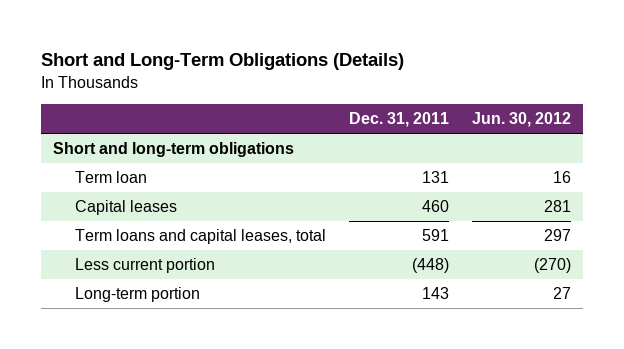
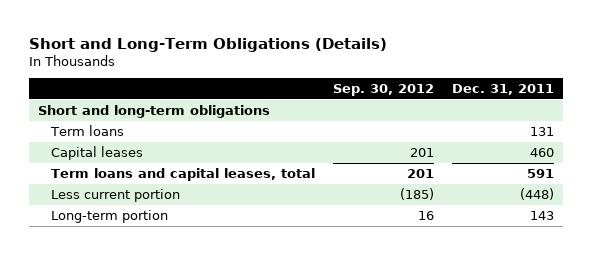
[471,112,571,128] Jun. 30, 2012 -> none
none -> [332,84,434,97] Sep. 30, 2012
[74,171,147,184] Term loan -> [50,125,125,137] Term loans

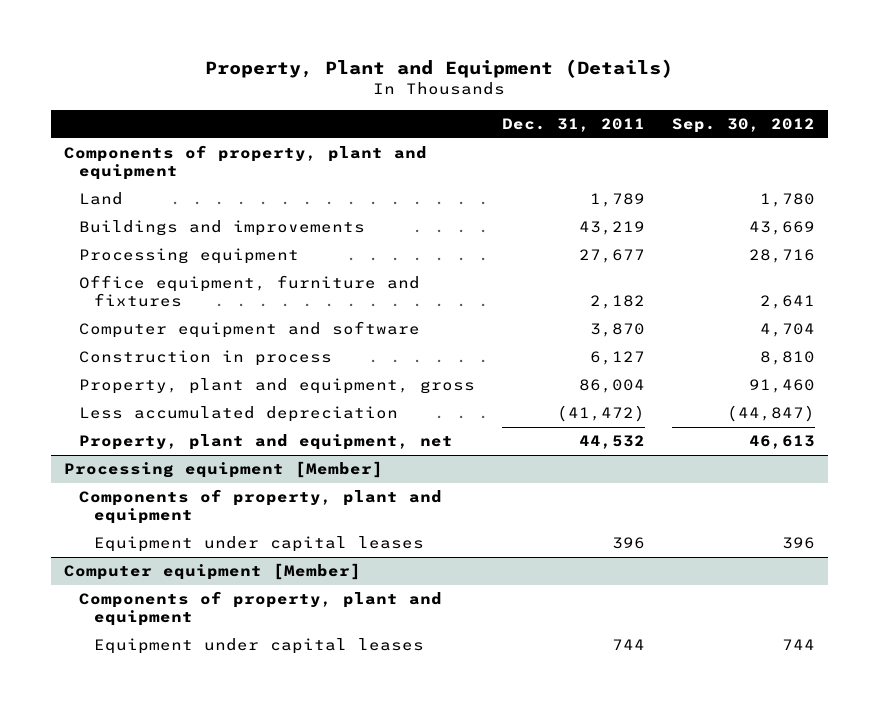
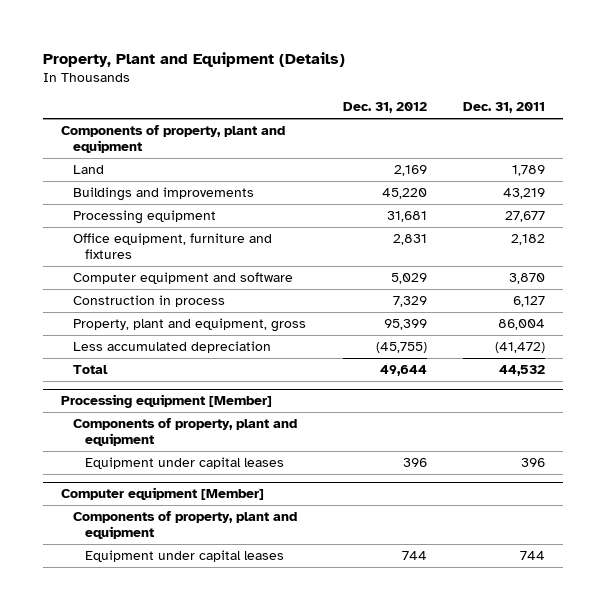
[671,117,815,133] Sep. 30, 2012 -> none
none -> [342,102,427,114] Dec. 31, 2012
[79,434,454,451] Property, plant and equipment, net -> [73,365,109,375] Total

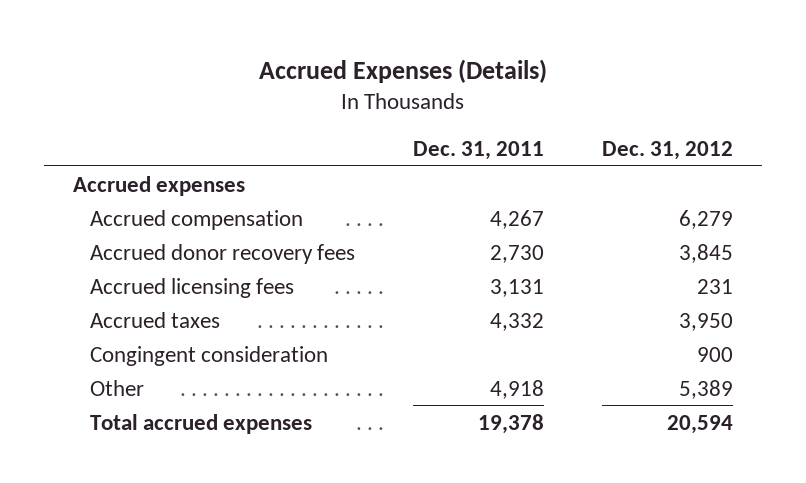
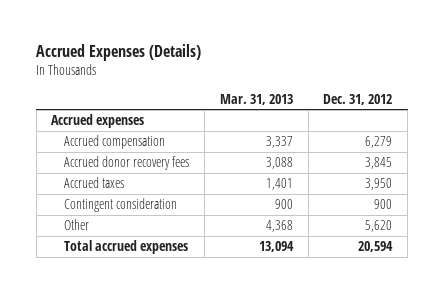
[412,140,544,160] Dec. 31, 2011 -> none
none -> [219,93,293,105] Mar. 31, 2013
[89,277,294,298] Accrued licensing fees -> none
[89,345,328,366] Congingent consideration -> none
none -> [64,198,178,213] Contingent consideration
[678,379,733,399] 5,389 -> [365,220,393,233] 5,620

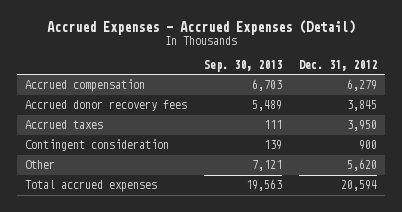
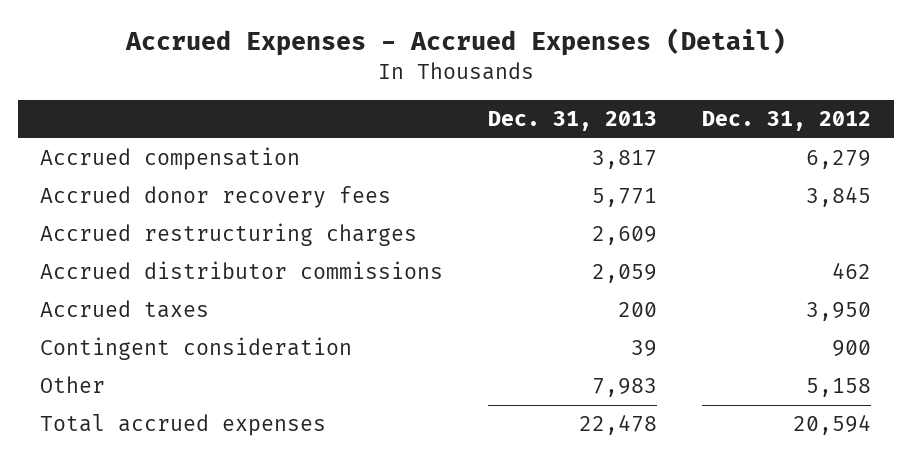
[203,59,282,72] Sep. 30, 2013 -> none
none -> [488,111,658,132] Dec. 31, 2013
none -> [40,223,418,247] Accrued restructuring charges
none -> [40,261,444,280] Accrued distributor commissions
[346,159,377,172] 5,620 -> [806,378,872,398] 5,158

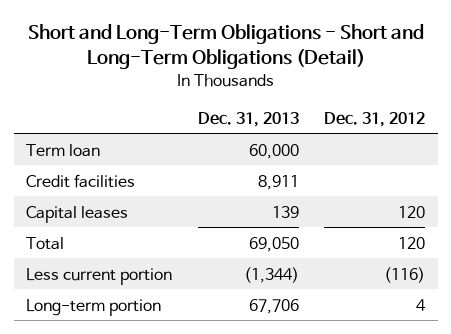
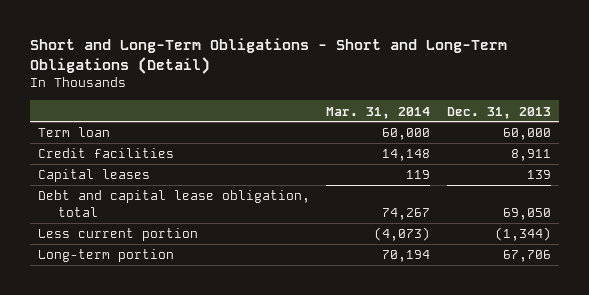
[324,111,426,127] Dec. 31, 2012 -> none
none -> [326,106,431,119] Mar. 31, 2014
[26,236,65,250] Total -> [37,190,310,217] Debt and capital lease obligation, total

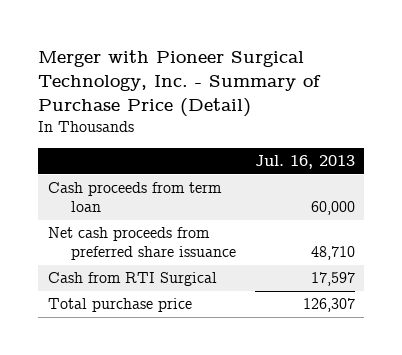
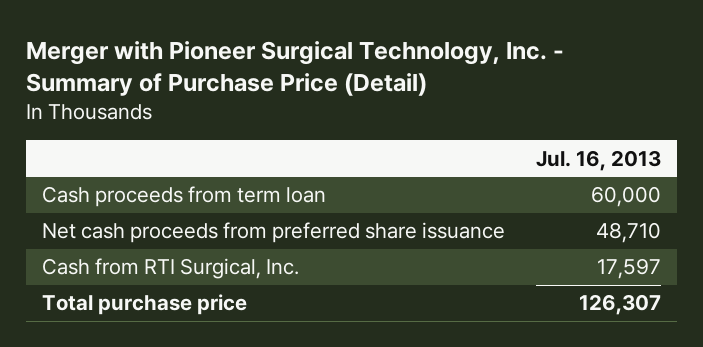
[47,272,217,287] Cash from RTI Surgical -> [41,258,299,280] Cash from RTI Surgical, Inc.

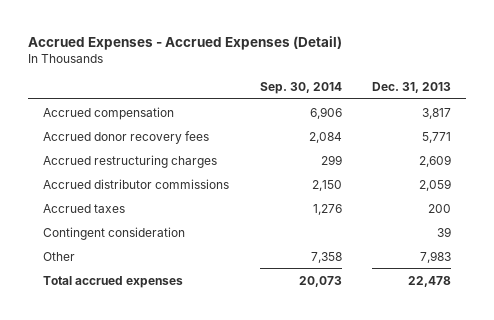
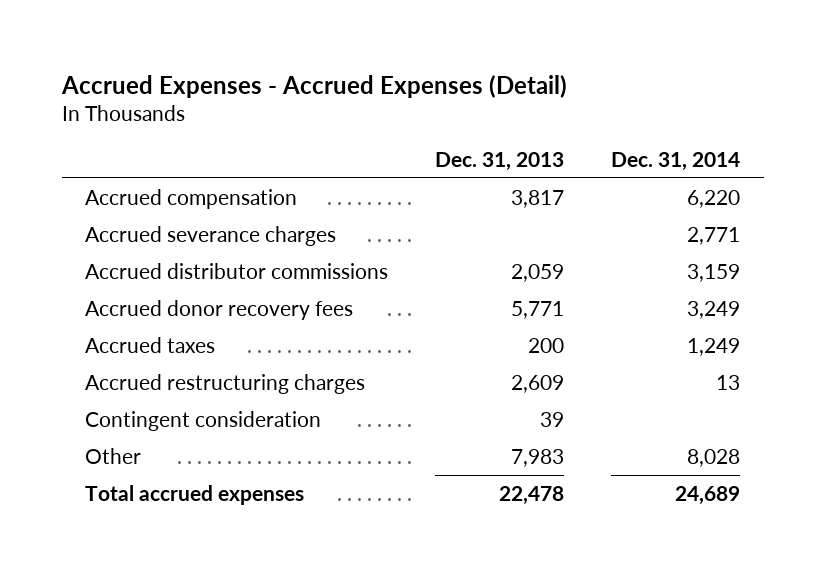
[259,82,342,95] Sep. 30, 2014 -> none
none -> [611,152,741,172] Dec. 31, 2014
none -> [85,225,337,246] Accrued severance charges
[43,130,210,144] Accrued donor recovery fees -> [85,299,354,320] Accrued donor recovery fees
[43,154,218,168] Accrued restructuring charges -> [85,373,366,394] Accrued restructuring charges

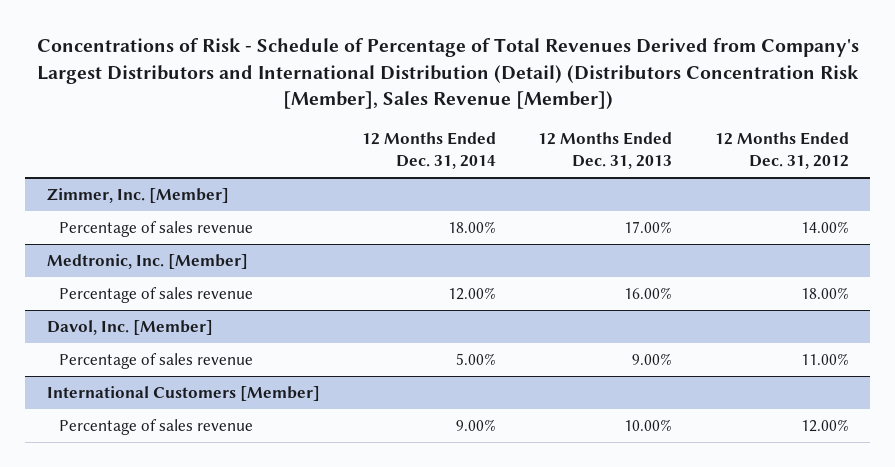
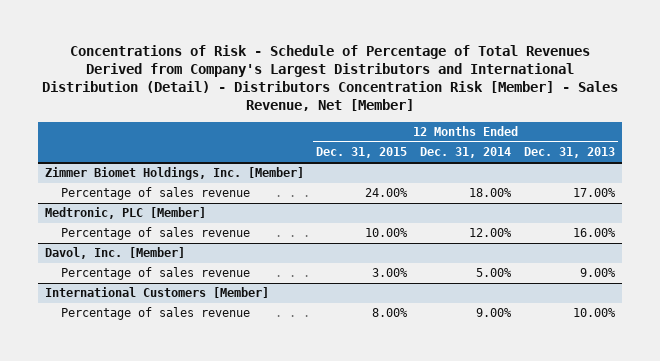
[36,38,859,110] Concentrations of Risk - Schedule of Percentage of Total Revenues Derived from Company's Largest Distributors and International Distribution (Detail) (Distributors Concentration Risk [Member], Sales Revenue [Member]) -> [41,45,618,112] Concentrations of Risk - Schedule of Percentage of Total Revenues Derived from Company's Largest Distributors and International Distribution (Detail) - Distributors Concentration Risk [Member] - Sales Revenue, Net [Member]
[714,132,849,170] 12 Months Ended Dec. 31, 2012 -> none
none -> [316,147,408,159] Dec. 31, 2015
[46,187,229,203] Zimmer, Inc. [Member] -> [44,167,304,181] Zimmer Biomet Holdings, Inc. [Member]
[46,253,248,269] Medtronic, Inc. [Member] -> [44,207,206,220] Medtronic, PLC [Member]

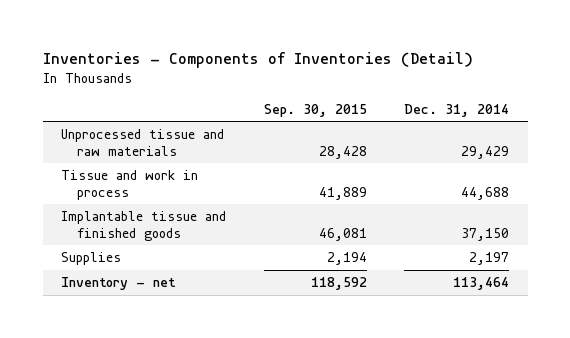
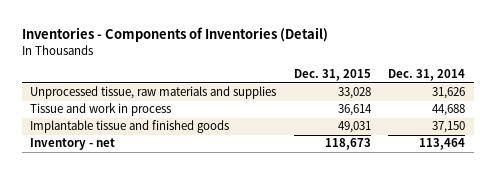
[263,103,367,117] Sep. 30, 2015 -> none
none -> [293,69,371,82] Dec. 31, 2015
[61,129,225,156] Unprocessed tissue and raw materials -> [30,86,277,100] Unprocessed tissue, raw materials and supplies
[460,145,509,159] 29,429 -> [431,87,465,100] 31,626
[61,252,122,266] Supplies -> none

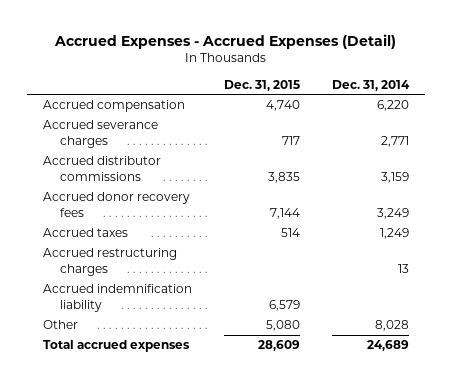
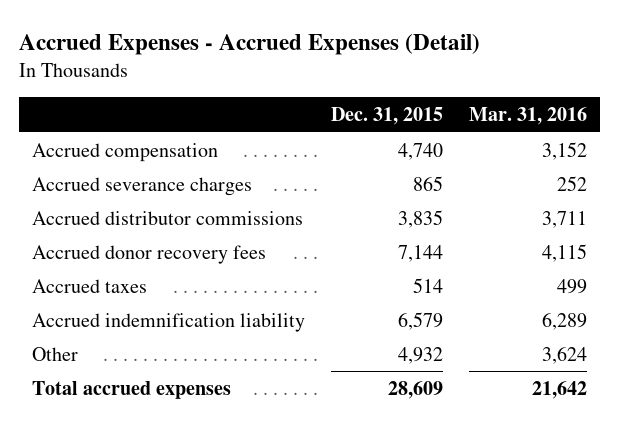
[331,79,410,91] Dec. 31, 2014 -> none
none -> [468,107,587,126] Mar. 31, 2016
[281,135,300,145] 717 -> [413,175,444,191] 865
[42,248,177,276] Accrued restructuring charges -> none
[265,320,300,332] 5,080 -> [398,346,444,364] 4,932

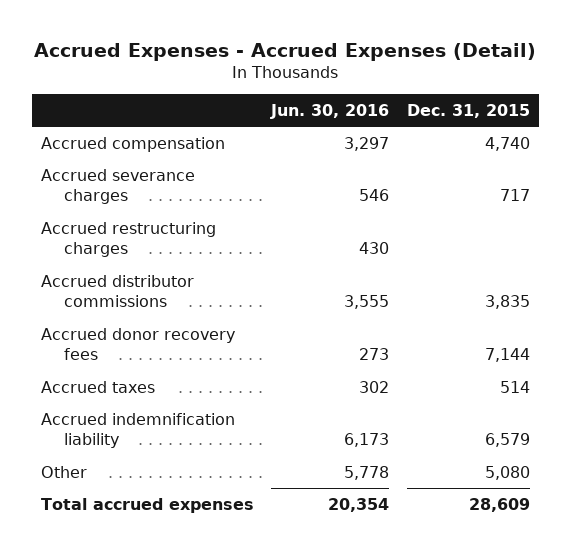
[468,107,587,126] Mar. 31, 2016 -> none
none -> [270,104,390,120] Jun. 30, 2016
[413,175,444,191] 865 -> [500,189,531,202] 717
none -> [40,221,216,258] Accrued restructuring charges
[398,346,444,364] 4,932 -> [485,465,531,480] 5,080

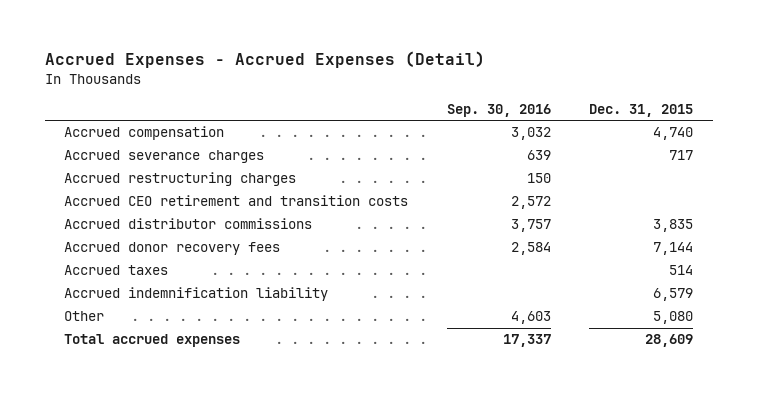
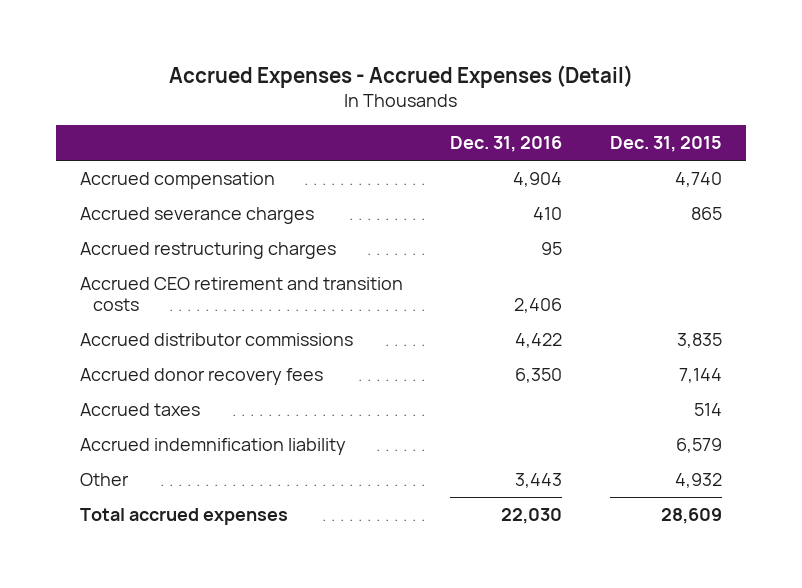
[446,103,551,117] Sep. 30, 2016 -> none
none -> [450,136,563,153] Dec. 31, 2016
[669,150,694,161] 717 -> [691,206,723,220] 865
[653,311,694,325] 5,080 -> [675,472,723,488] 4,932

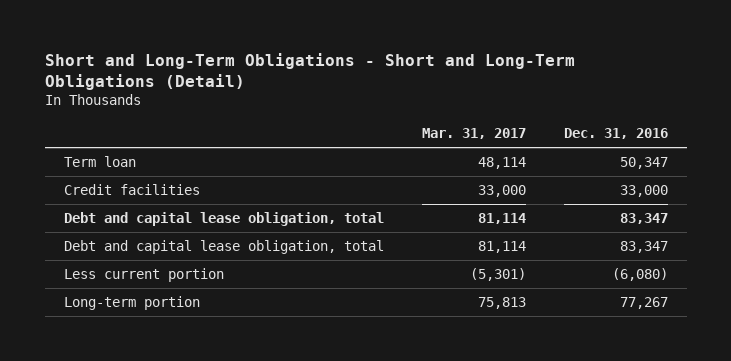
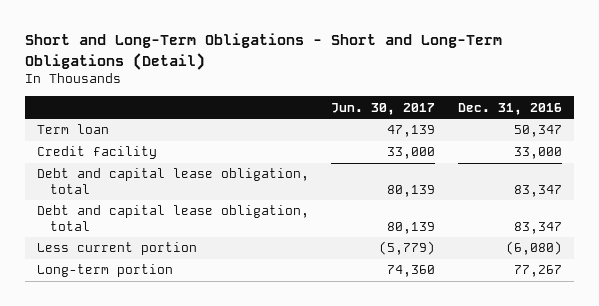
[421,128,526,140] Mar. 31, 2017 -> none
none -> [331,102,436,115] Jun. 30, 2017
[63,184,200,196] Credit facilities -> [36,146,157,160] Credit facility

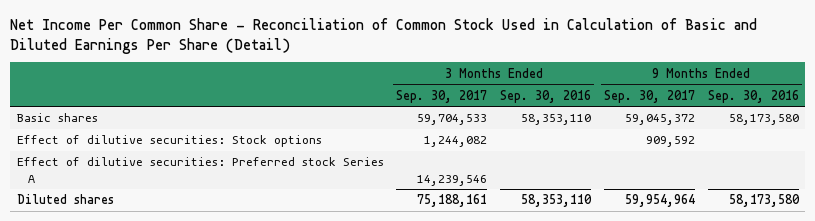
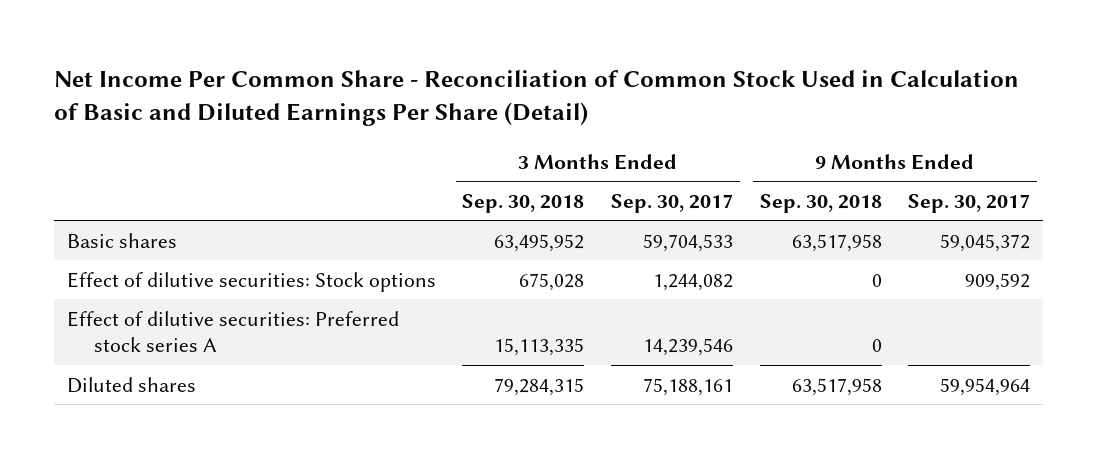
[500,89,592,103] Sep. 30, 2016 -> none
[707,89,799,103] Sep. 30, 2016 -> none
none -> [462,193,585,213] Sep. 30, 2018
none -> [759,193,882,213] Sep. 30, 2018
[16,157,384,183] Effect of dilutive securities: Preferred stock Series A -> [66,310,399,353] Effect of dilutive securities: Preferred stock series A

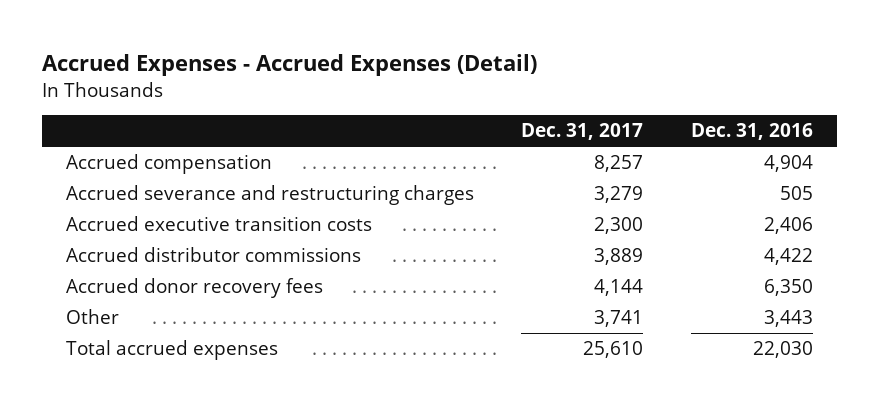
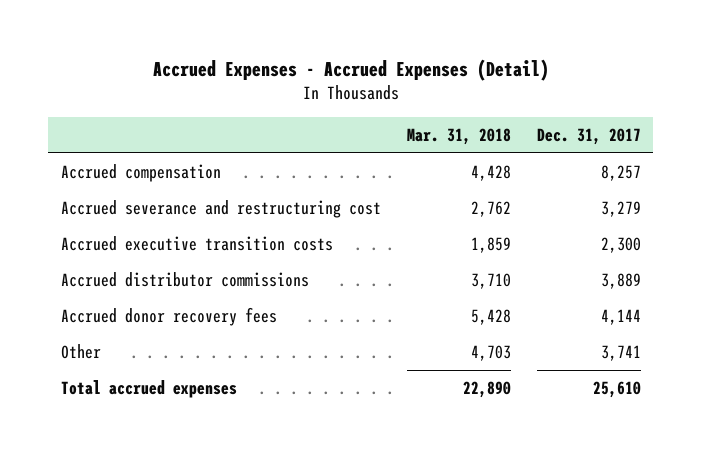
[690,123,813,141] Dec. 31, 2016 -> none
none -> [406,127,511,145] Mar. 31, 2018
[65,185,474,206] Accrued severance and restructuring charges -> [61,199,382,218] Accrued severance and restructuring cost

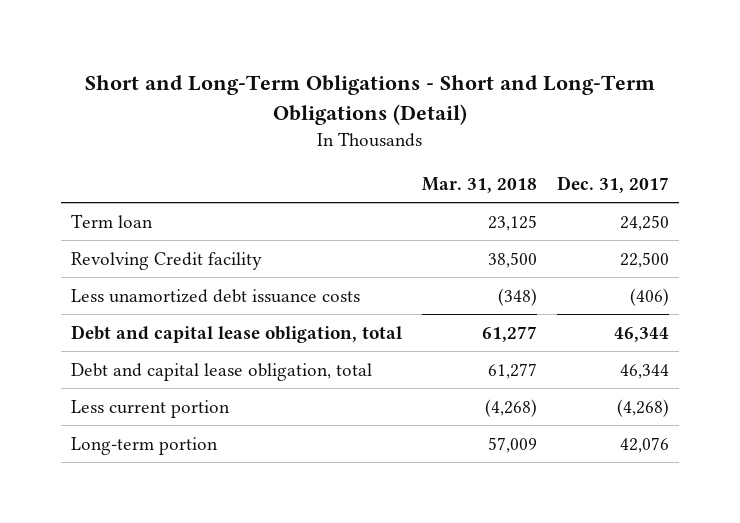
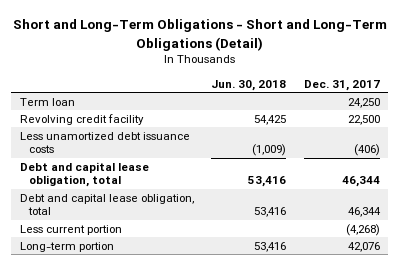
[421,176,537,193] Mar. 31, 2018 -> none
none -> [211,79,287,91] Jun. 30, 2018
[70,251,262,270] Revolving Credit facility -> [19,113,144,125] Revolving credit facility

